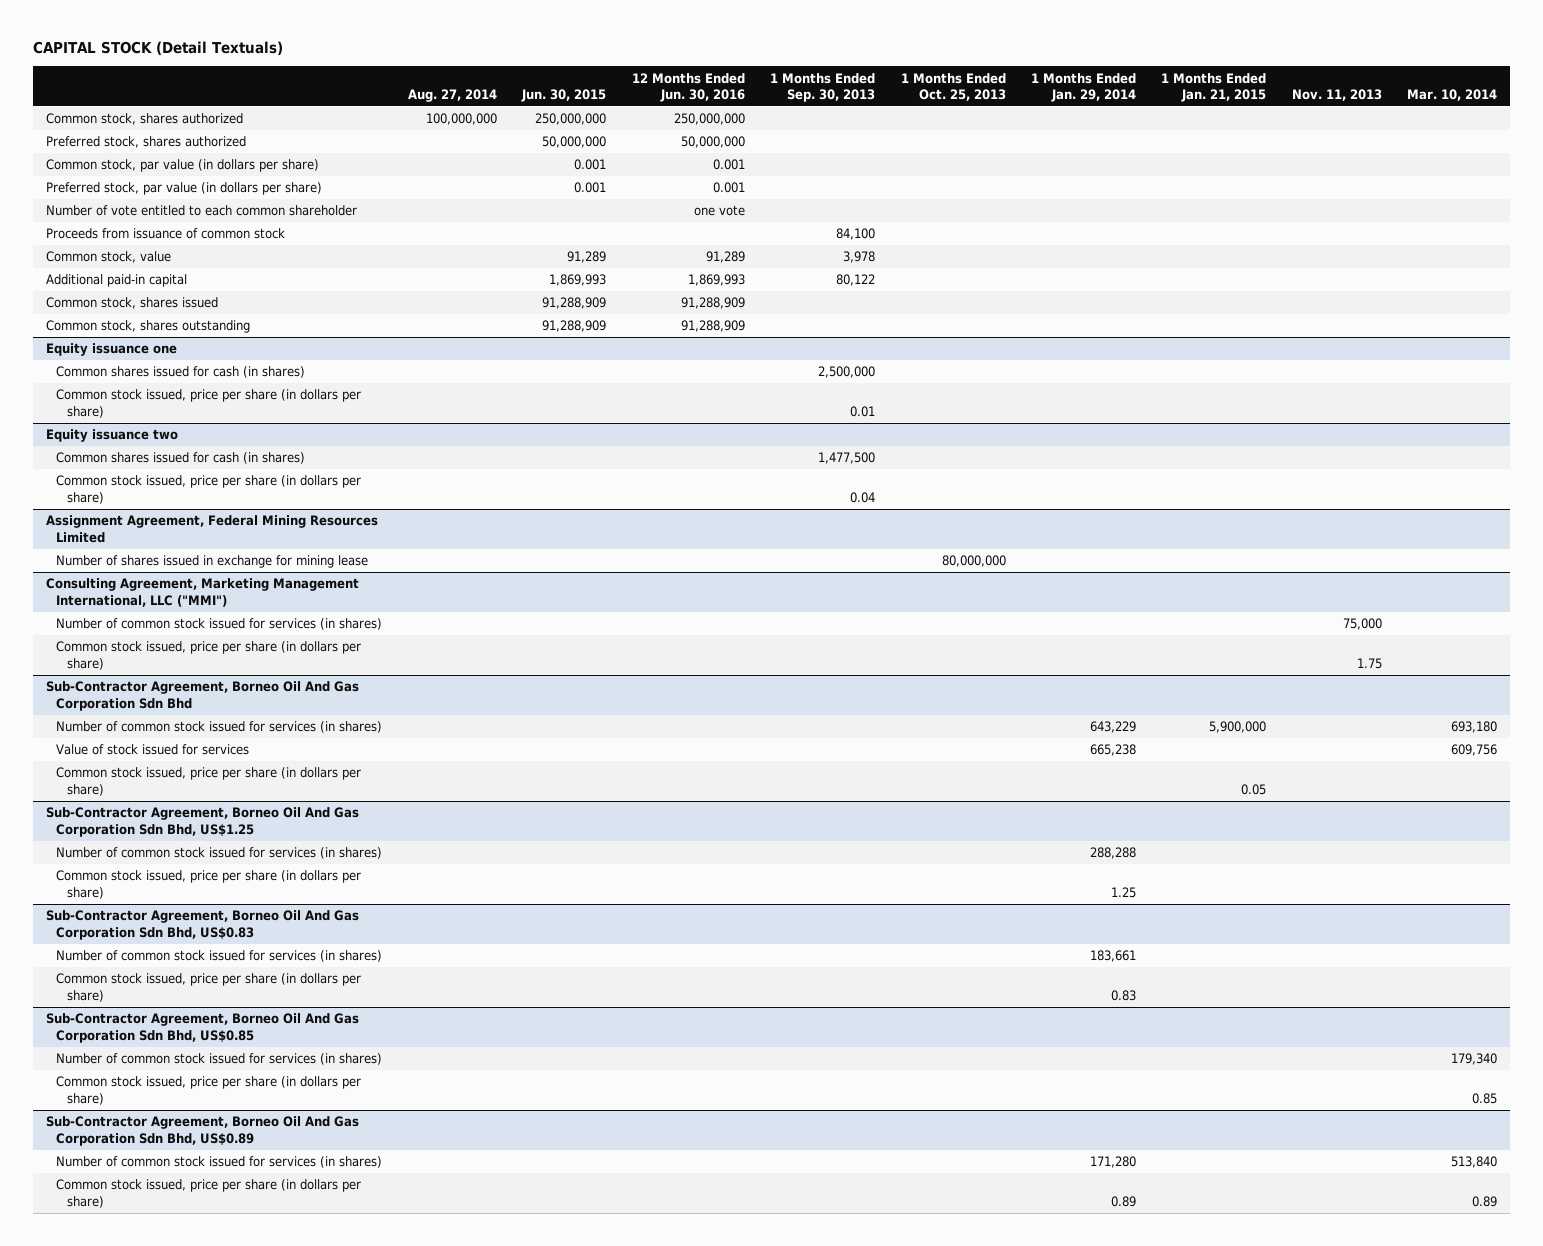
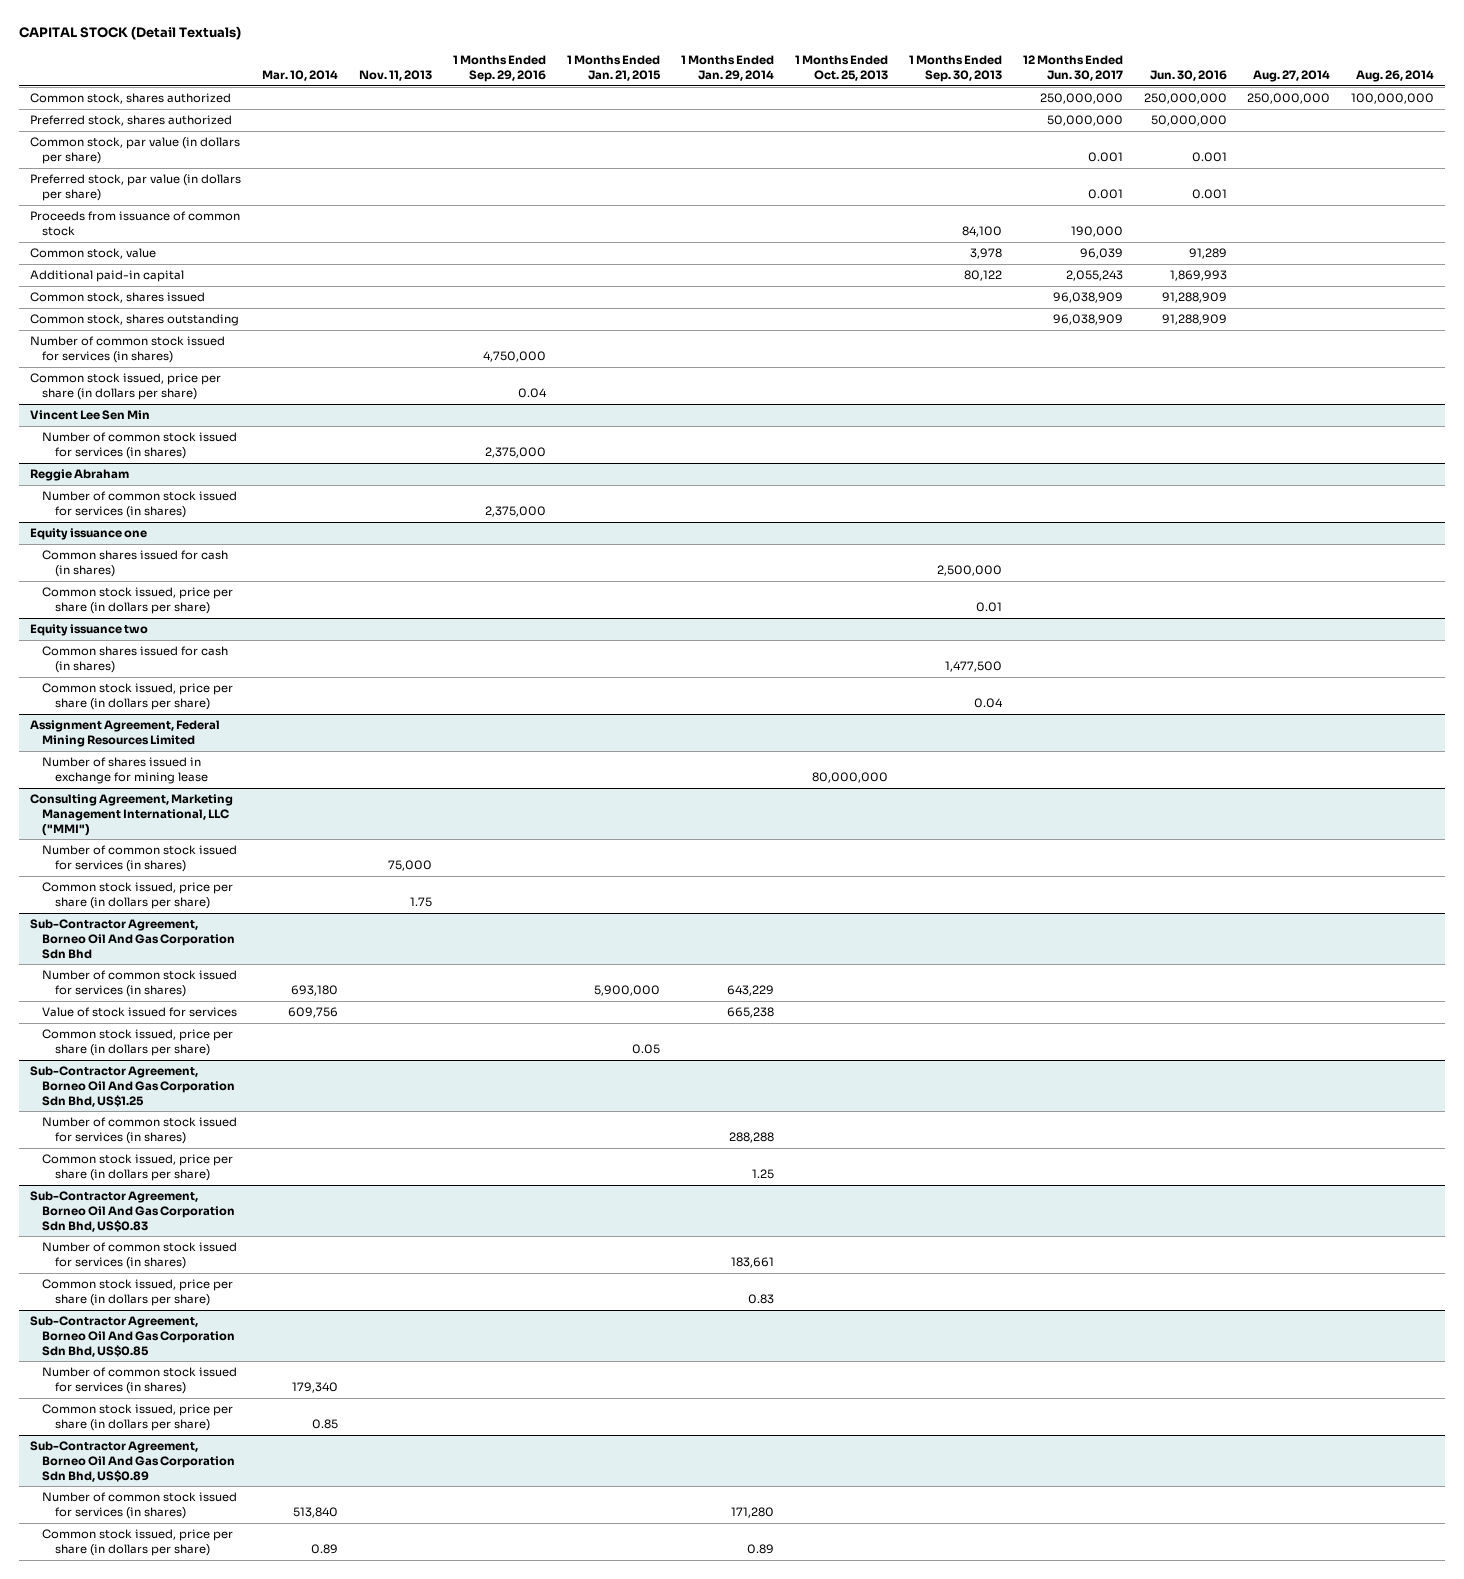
[521,89,607,103] Jun. 30, 2015 -> none
[631,72,745,103] 12 Months Ended Jun. 30, 2016 -> none
none -> [452,55,546,82] 1 Months Ended Sep. 29, 2016
none -> [1022,55,1123,81] 12 Months Ended Jun. 30, 2017
none -> [1149,69,1227,81] Jun. 30, 2016
none -> [1356,69,1435,82] Aug. 26, 2014
[425,113,497,126] 100,000,000 -> [1247,93,1331,105] 250,000,000
[45,205,357,217] Number of vote entitled to each common shareholder -> none
none -> [29,336,225,363] Number of common stock issued for services (in shares)
none -> [29,373,221,400] Common stock issued, price per share (in dollars per share)
none -> [29,410,150,421] Vincent Lee Sen Min
none -> [42,432,238,459] Number of common stock issued for services (in shares)
none -> [29,469,129,482] Reggie Abraham
none -> [42,491,238,518] Number of common stock issued for services (in shares)

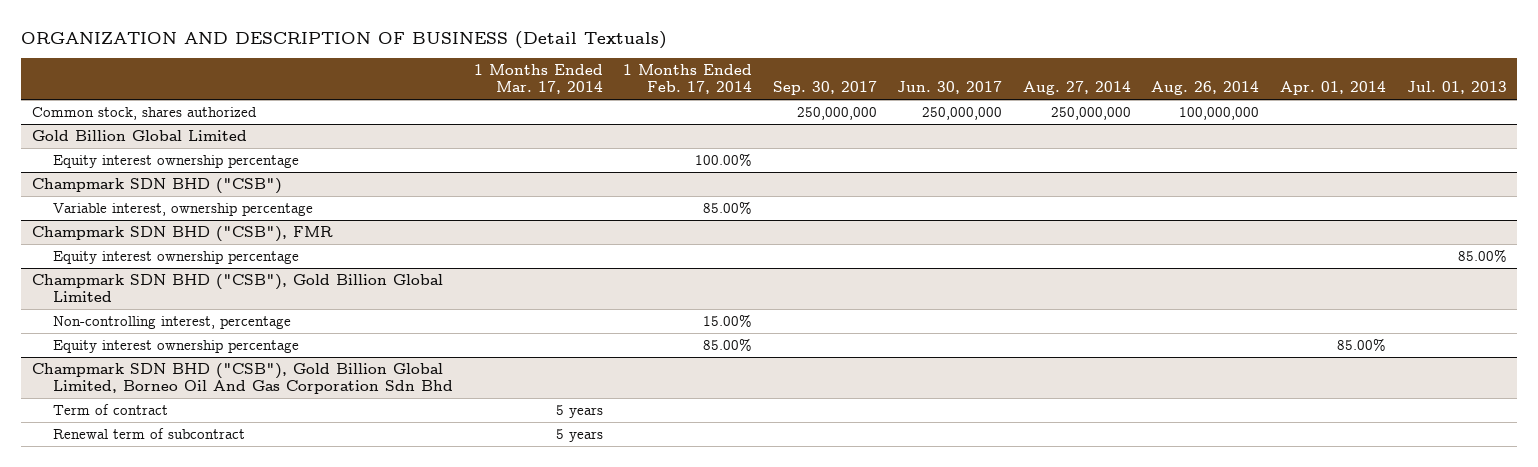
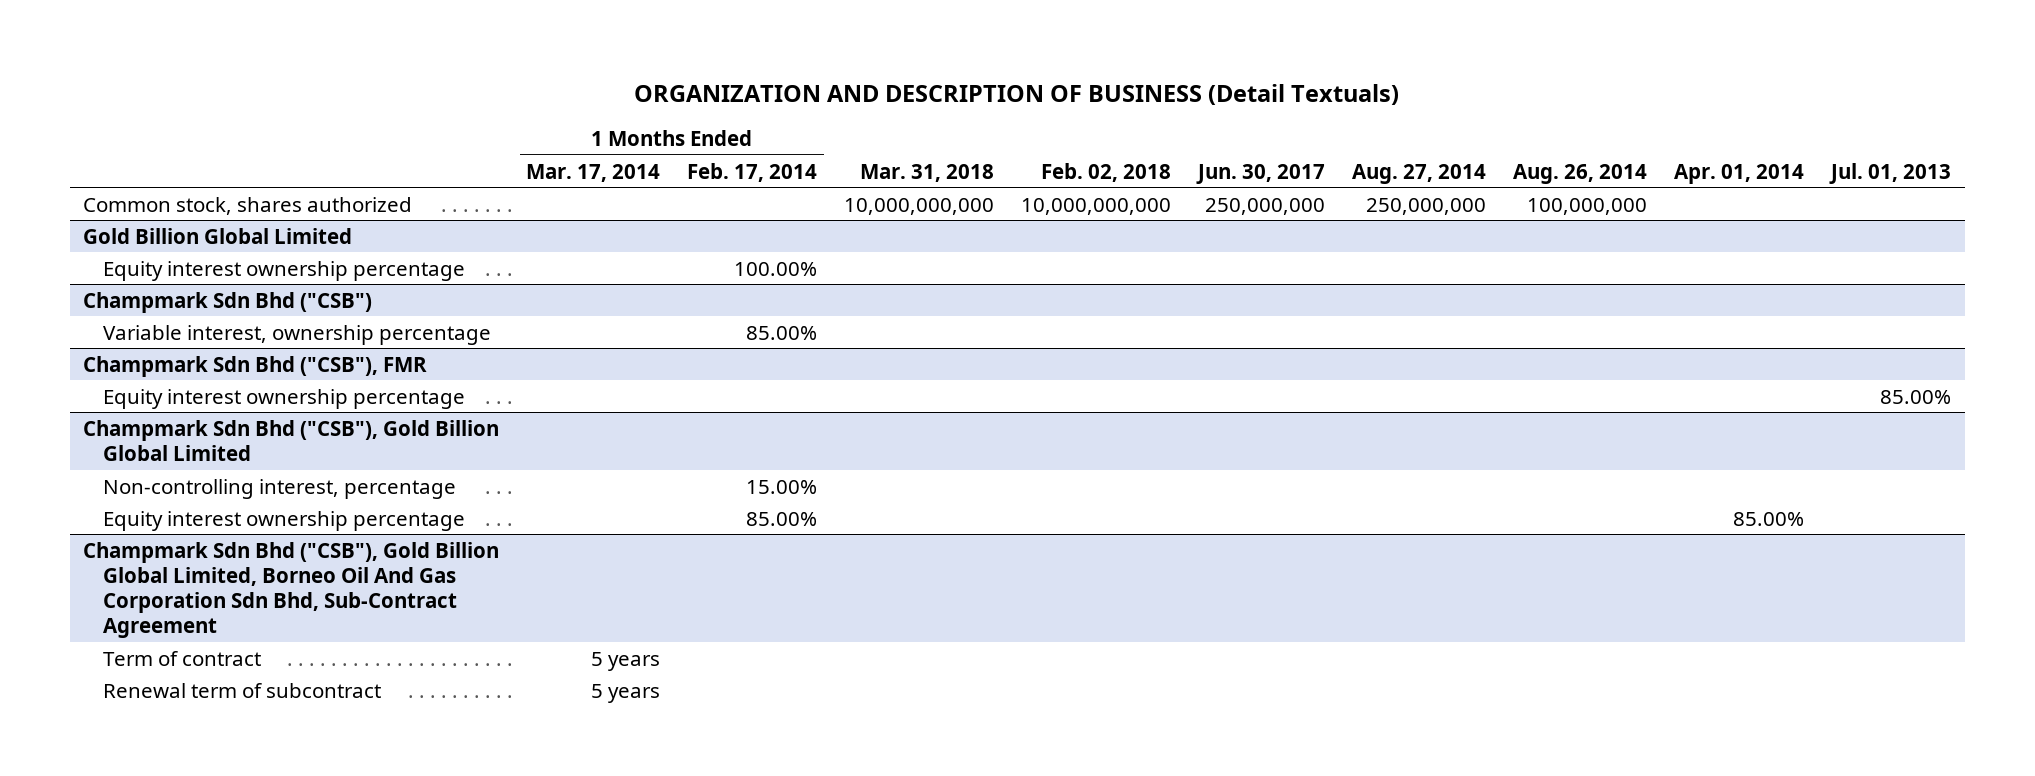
[772,81,877,96] Sep. 30, 2017 -> none
none -> [860,163,995,182] Mar. 31, 2018
none -> [1041,162,1172,182] Feb. 02, 2018
[31,177,282,194] Champmark SDN BHD ("CSB") -> [83,291,373,313] Champmark Sdn Bhd ("CSB")
[31,225,333,242] Champmark SDN BHD ("CSB"), FMR -> [83,355,428,377] Champmark Sdn Bhd ("CSB"), FMR
[31,273,443,303] Champmark SDN BHD ("CSB"), Gold Billion Global Limited -> [83,419,500,461] Champmark Sdn Bhd ("CSB"), Gold Billion Global Limited
[31,362,454,395] Champmark SDN BHD ("CSB"), Gold Billion Global Limited, Borneo Oil And Gas Corporation Sdn Bhd -> [83,541,500,638] Champmark Sdn Bhd ("CSB"), Gold Billion Global Limited, Borneo Oil And Gas Corporation Sdn Bhd, Sub-Contract Agreement

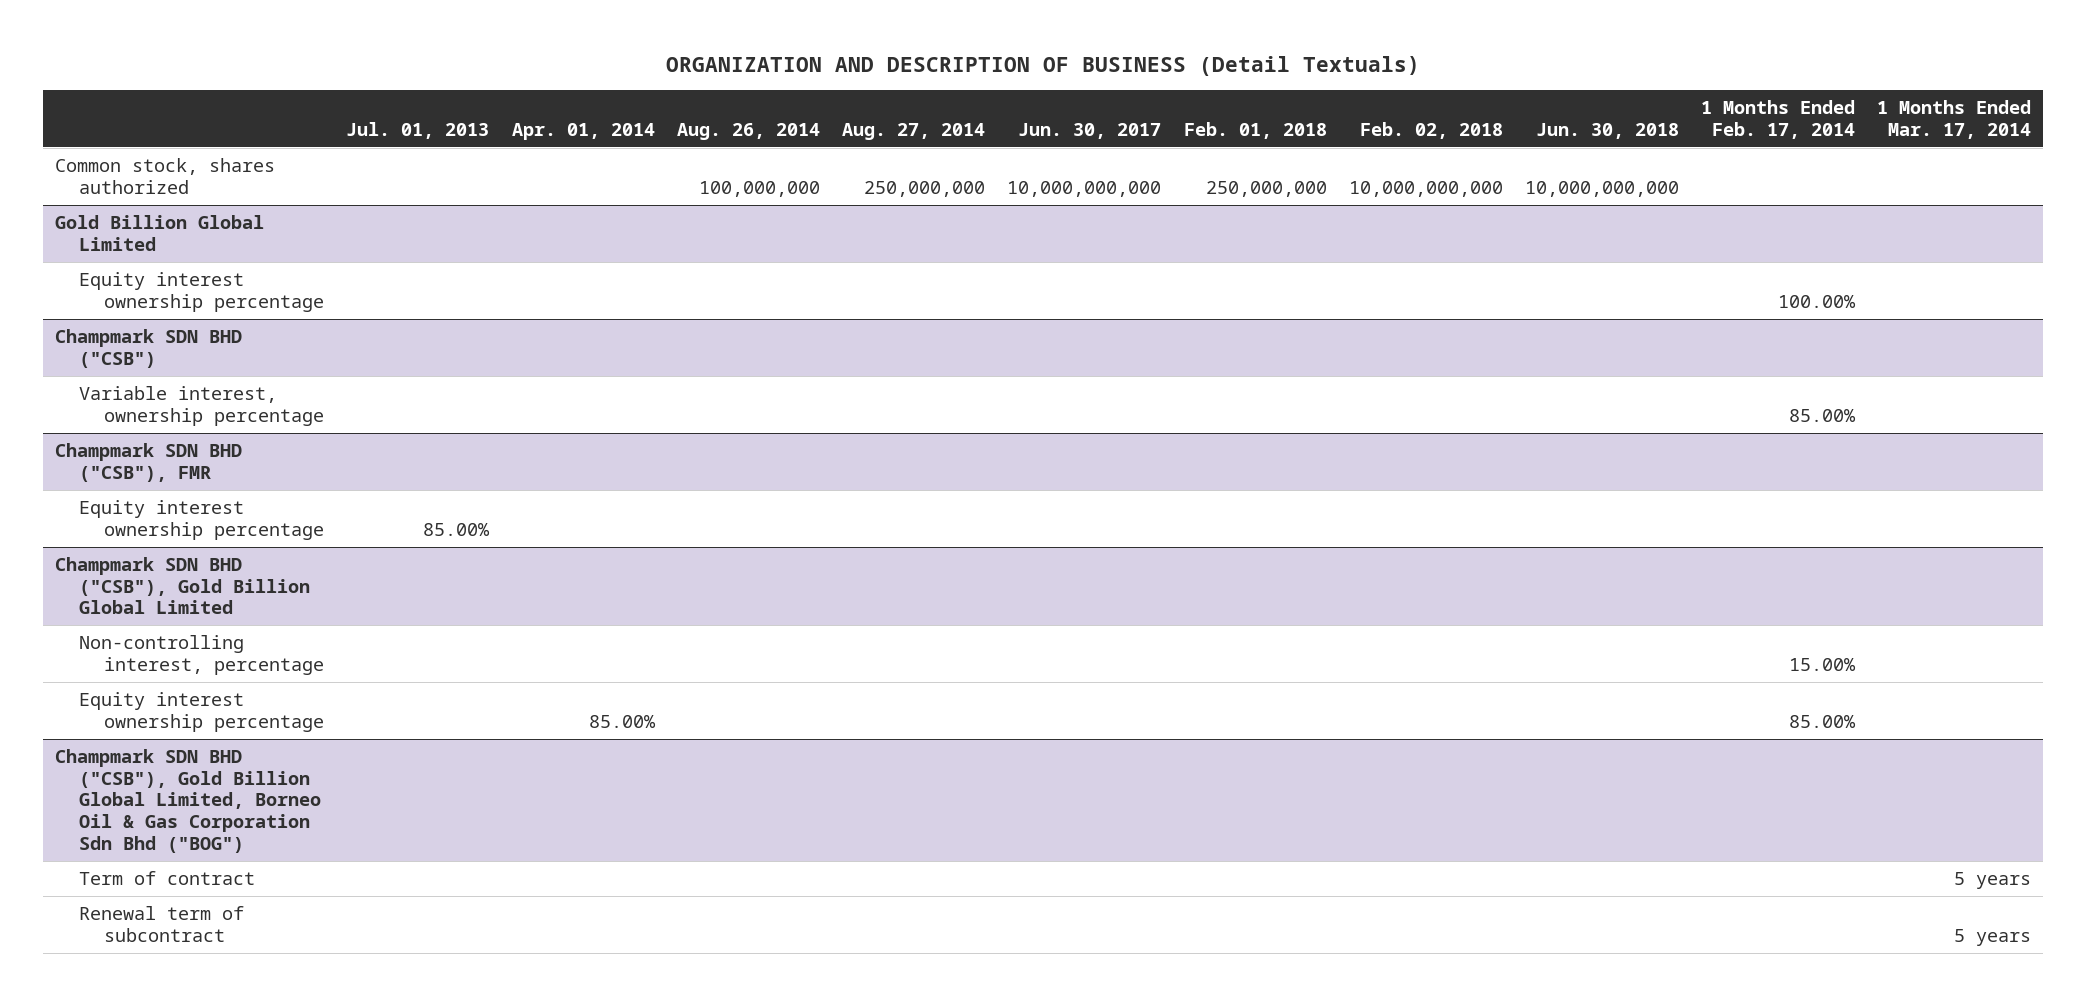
[860,163,995,182] Mar. 31, 2018 -> none
none -> [1183,121,1327,139] Feb. 01, 2018
none -> [1536,122,1680,139] Jun. 30, 2018
[1205,197,1326,215] 250,000,000 -> [1007,180,1162,197] 10,000,000,000
[83,291,373,313] Champmark Sdn Bhd ("CSB") -> [54,329,242,368] Champmark SDN BHD ("CSB")
[83,355,428,377] Champmark Sdn Bhd ("CSB"), FMR -> [54,443,242,482] Champmark SDN BHD ("CSB"), FMR
[83,419,500,461] Champmark Sdn Bhd ("CSB"), Gold Billion Global Limited -> [54,557,311,615] Champmark SDN BHD ("CSB"), Gold Billion Global Limited
[83,541,500,638] Champmark Sdn Bhd ("CSB"), Gold Billion Global Limited, Borneo Oil And Gas Corporation Sdn Bhd, Sub-Contract Agreement -> [54,749,322,853] Champmark SDN BHD ("CSB"), Gold Billion Global Limited, Borneo Oil & Gas Corporation Sdn Bhd ("BOG")

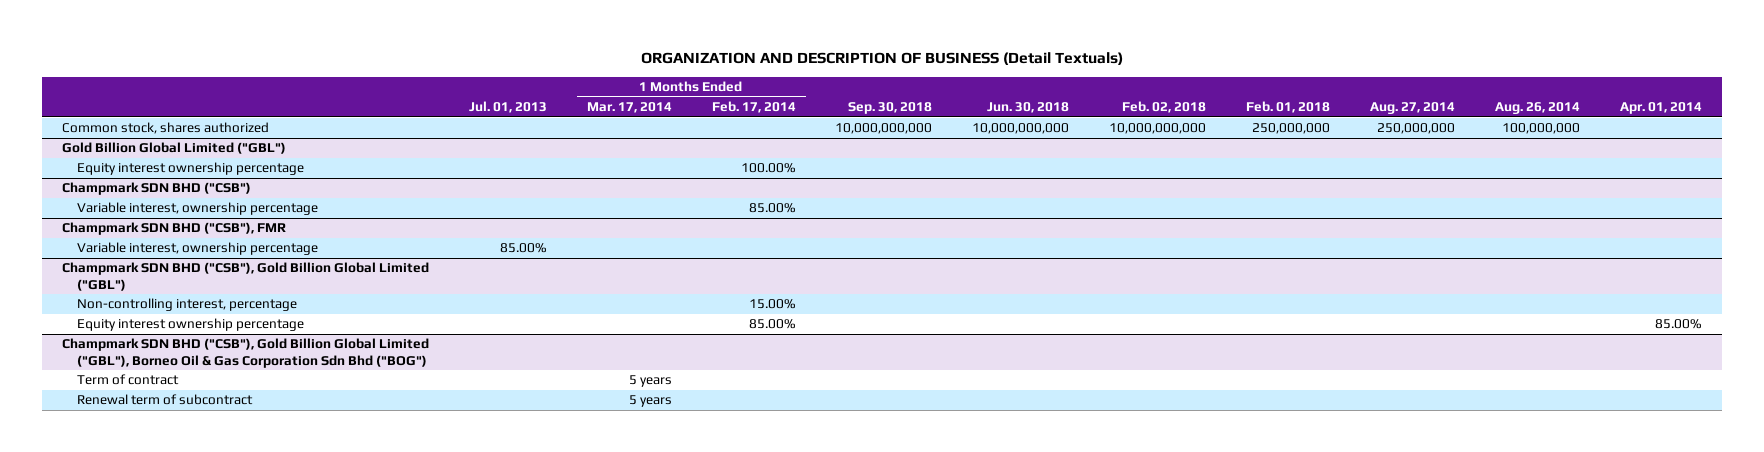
[1018,122,1162,139] Jun. 30, 2017 -> none
none -> [848,102,933,115] Sep. 30, 2018
[54,215,264,251] Gold Billion Global Limited -> [61,142,286,155] Gold Billion Global Limited ("GBL")
[79,500,325,540] Equity interest ownership percentage -> [76,242,318,256] Variable interest, ownership percentage
[54,557,311,615] Champmark SDN BHD ("CSB"), Gold Billion Global Limited -> [61,262,429,291] Champmark SDN BHD ("CSB"), Gold Billion Global Limited ("GBL")
[54,749,322,853] Champmark SDN BHD ("CSB"), Gold Billion Global Limited, Borneo Oil & Gas Corporation Sdn Bhd ("BOG") -> [61,338,429,368] Champmark SDN BHD ("CSB"), Gold Billion Global Limited ("GBL"), Borneo Oil & Gas Corporation Sdn Bhd ("BOG")

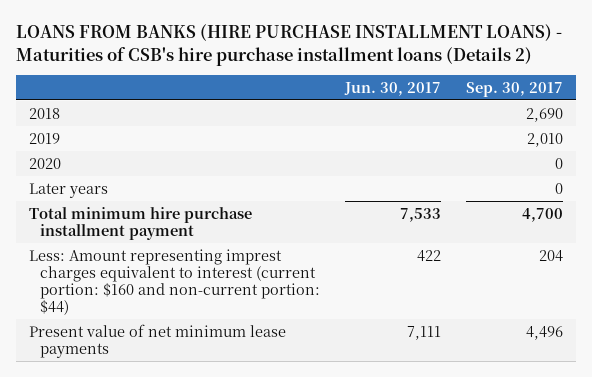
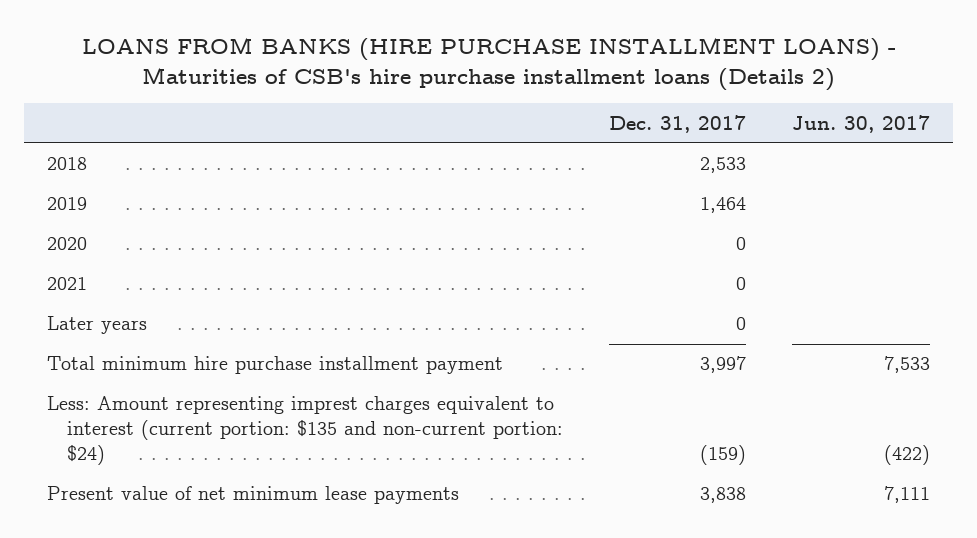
[466,81,564,97] Sep. 30, 2017 -> none
none -> [609,114,747,133] Dec. 31, 2017
none -> [47,277,88,291] 2021
[28,248,320,315] Less: Amount representing imprest charges equivalent to interest (current portion: $160 and non-current portion: $44) -> [47,396,564,466] Less: Amount representing imprest charges equivalent to interest (current portion: $135 and non-current portion: $24)
[417,249,442,262] 422 -> [883,445,930,466] (422)

